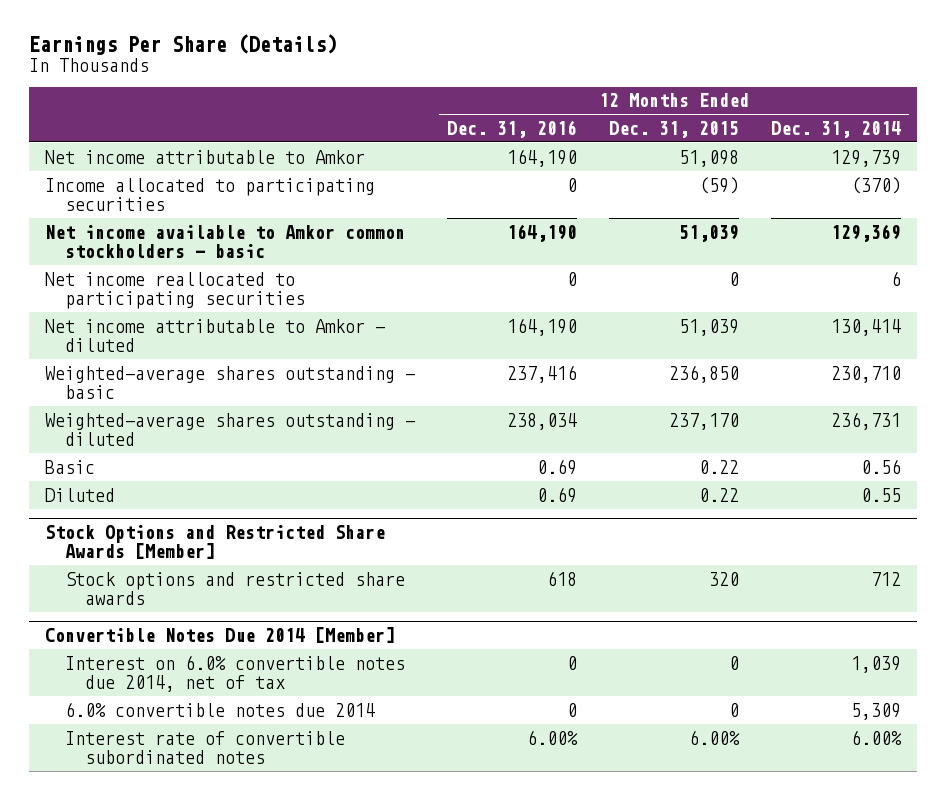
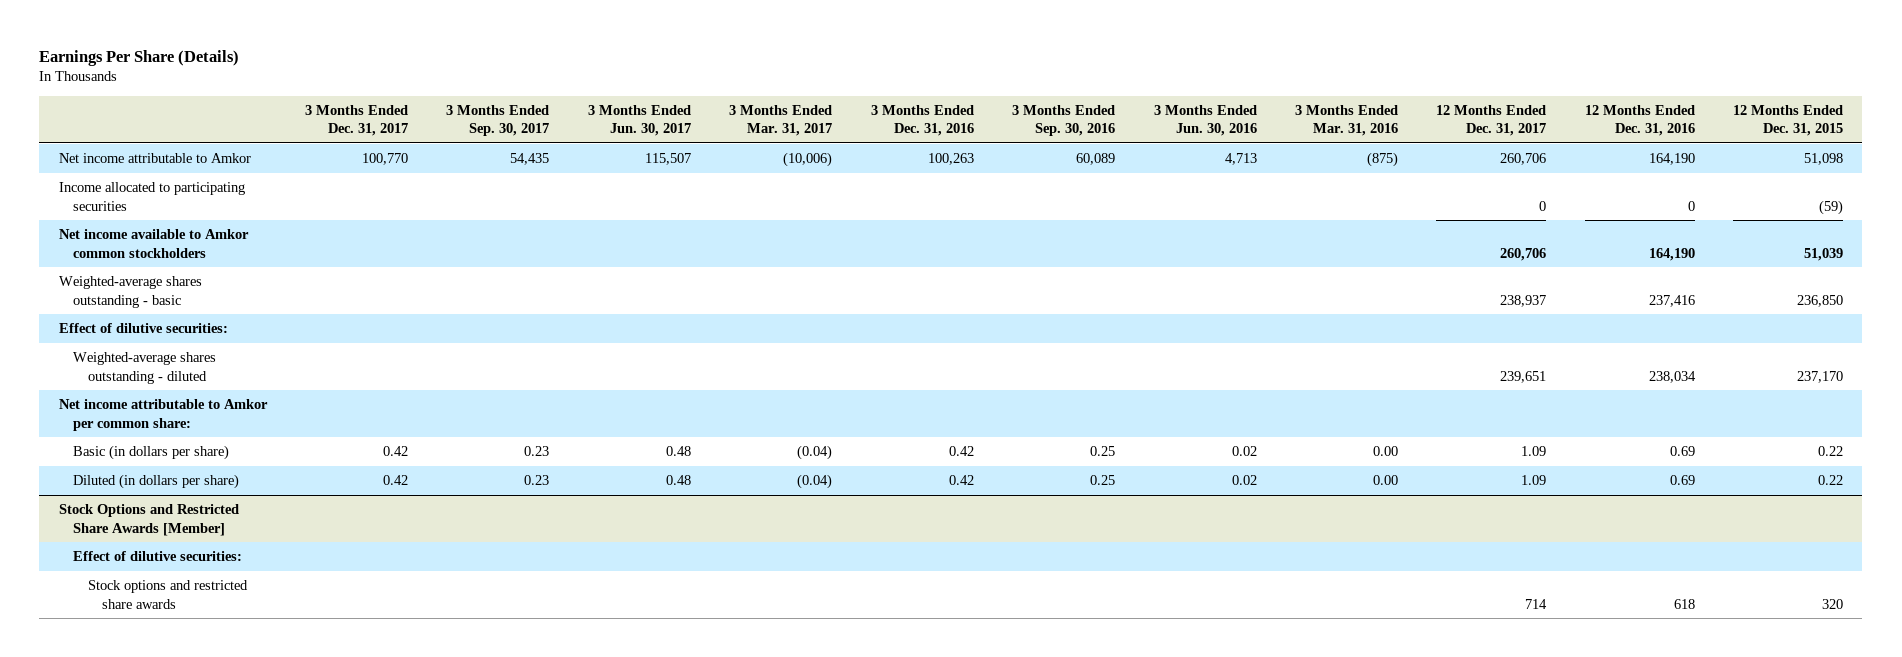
[771,120,902,138] Dec. 31, 2014 -> none
none -> [305,104,409,137] 3 Months Ended Dec. 31, 2017
none -> [446,104,550,137] 3 Months Ended Sep. 30, 2017
none -> [587,104,691,137] 3 Months Ended Jun. 30, 2017
none -> [729,104,833,137] 3 Months Ended Mar. 31, 2017
none -> [870,104,974,137] 3 Months Ended Dec. 31, 2016
none -> [1012,104,1116,137] 3 Months Ended Sep. 30, 2016
none -> [1153,104,1257,137] 3 Months Ended Jun. 30, 2016
none -> [1294,104,1398,137] 3 Months Ended Mar. 31, 2016
none -> [1436,104,1547,137] 12 Months Ended Dec. 31, 2017
[44,224,405,258] Net income available to Amkor common stockholders - basic -> none
[44,271,305,309] Net income reallocated to participating securities -> none
[44,318,385,352] Net income attributable to Amkor - diluted -> [58,229,249,258] Net income available to Amkor common stockholders
none -> [58,323,228,334] Effect of dilutive securities:
none -> [58,399,268,431] Net income attributable to Amkor per common share:
[44,459,95,474] Basic -> [73,445,230,461] Basic (in dollars per share)
[44,487,115,502] Diluted -> [73,474,240,490] Diluted (in dollars per share)
none -> [73,551,243,562] Effect of dilutive securities:
[44,627,395,644] Convertible Notes Due 2014 [Member] -> none
[64,654,405,692] Interest on 6.0% convertible notes due 2014, net of tax -> none
[64,701,375,717] 6.0% convertible notes due 2014 -> none
[64,730,345,764] Interest rate of convertible subordinated notes -> none

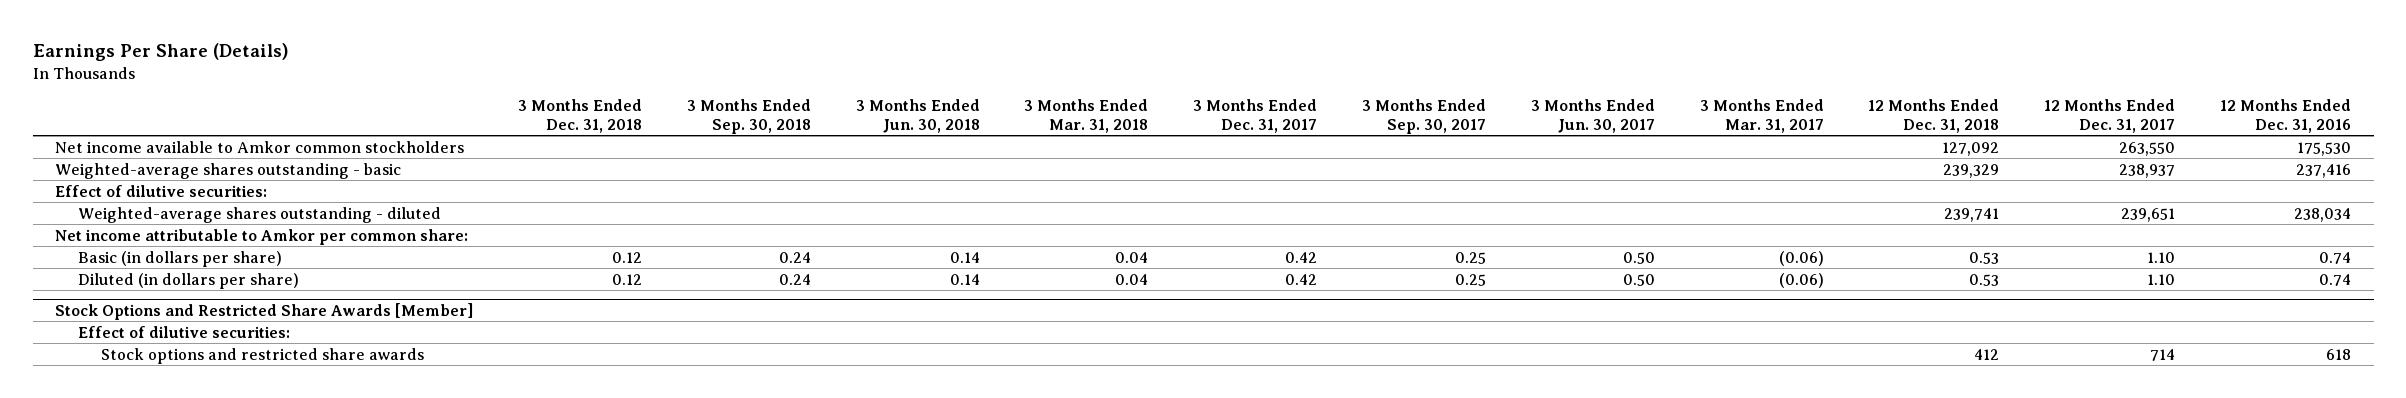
[870,104,974,137] 3 Months Ended Dec. 31, 2016 -> none
[1012,104,1116,137] 3 Months Ended Sep. 30, 2016 -> none
[1153,104,1257,137] 3 Months Ended Jun. 30, 2016 -> none
[1294,104,1398,137] 3 Months Ended Mar. 31, 2016 -> none
[1733,104,1844,137] 12 Months Ended Dec. 31, 2015 -> none
none -> [518,99,643,133] 3 Months Ended Dec. 31, 2018
none -> [686,99,811,134] 3 Months Ended Sep. 30, 2018
none -> [855,99,980,133] 3 Months Ended Jun. 30, 2018
none -> [1024,99,1149,133] 3 Months Ended Mar. 31, 2018
none -> [1868,99,2000,133] 12 Months Ended Dec. 31, 2018
[58,153,251,164] Net income attributable to Amkor -> none
[58,182,245,211] Income allocated to participating securities -> none
[1500,247,1547,261] 260,706 -> [2119,141,2176,156] 263,550
[1648,247,1695,261] 164,190 -> [2297,141,2352,156] 175,530
[524,446,550,457] 0.23 -> [1455,251,1487,264] 0.25
[665,446,691,457] 0.48 -> [1622,251,1655,264] 0.50
[797,445,833,461] (0.04) -> [1778,250,1824,266] (0.06)
[1521,446,1547,457] 1.09 -> [2147,251,2176,263] 1.10
[1669,446,1695,457] 0.69 -> [2319,251,2352,264] 0.74
[524,475,550,486] 0.23 -> [1455,273,1487,286] 0.25
[665,475,691,486] 0.48 -> [1622,273,1655,286] 0.50
[797,474,833,490] (0.04) -> [1778,272,1824,288] (0.06)
[1521,475,1547,486] 1.09 -> [2147,273,2176,285] 1.10
[1669,475,1695,486] 0.69 -> [2319,273,2352,286] 0.74

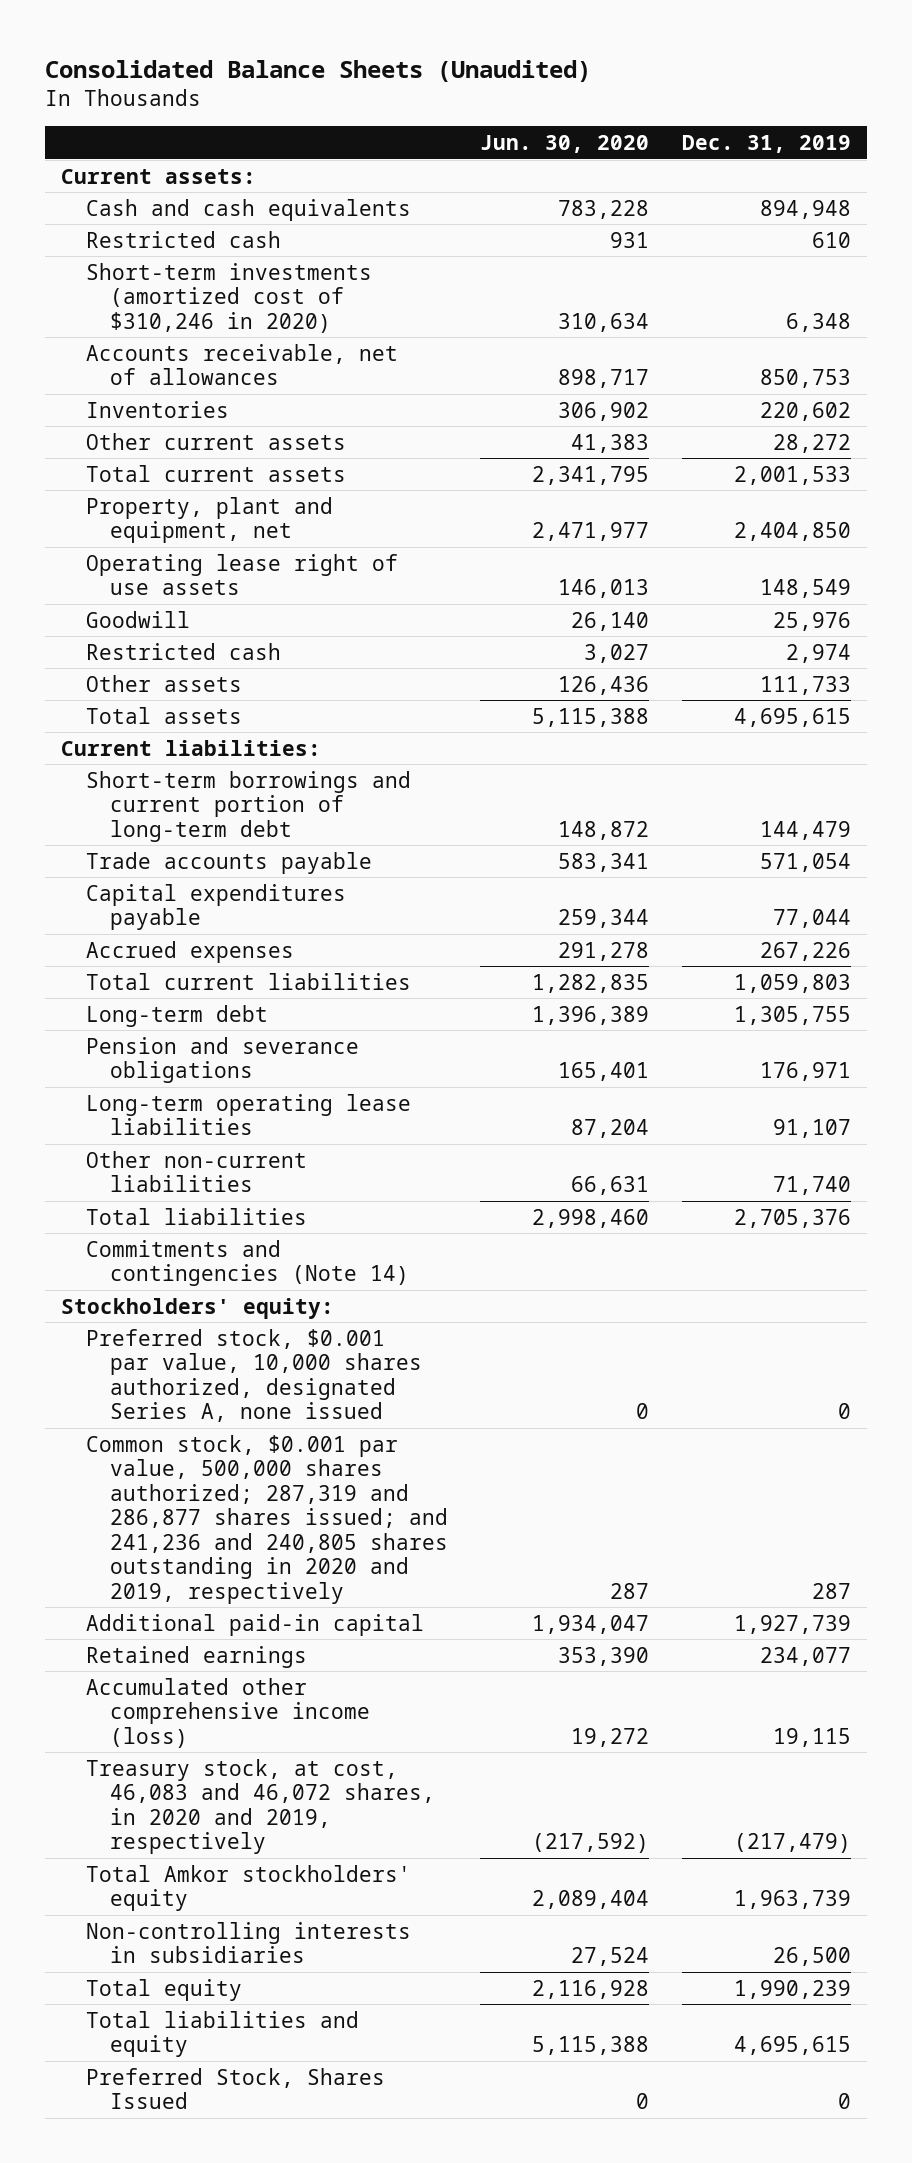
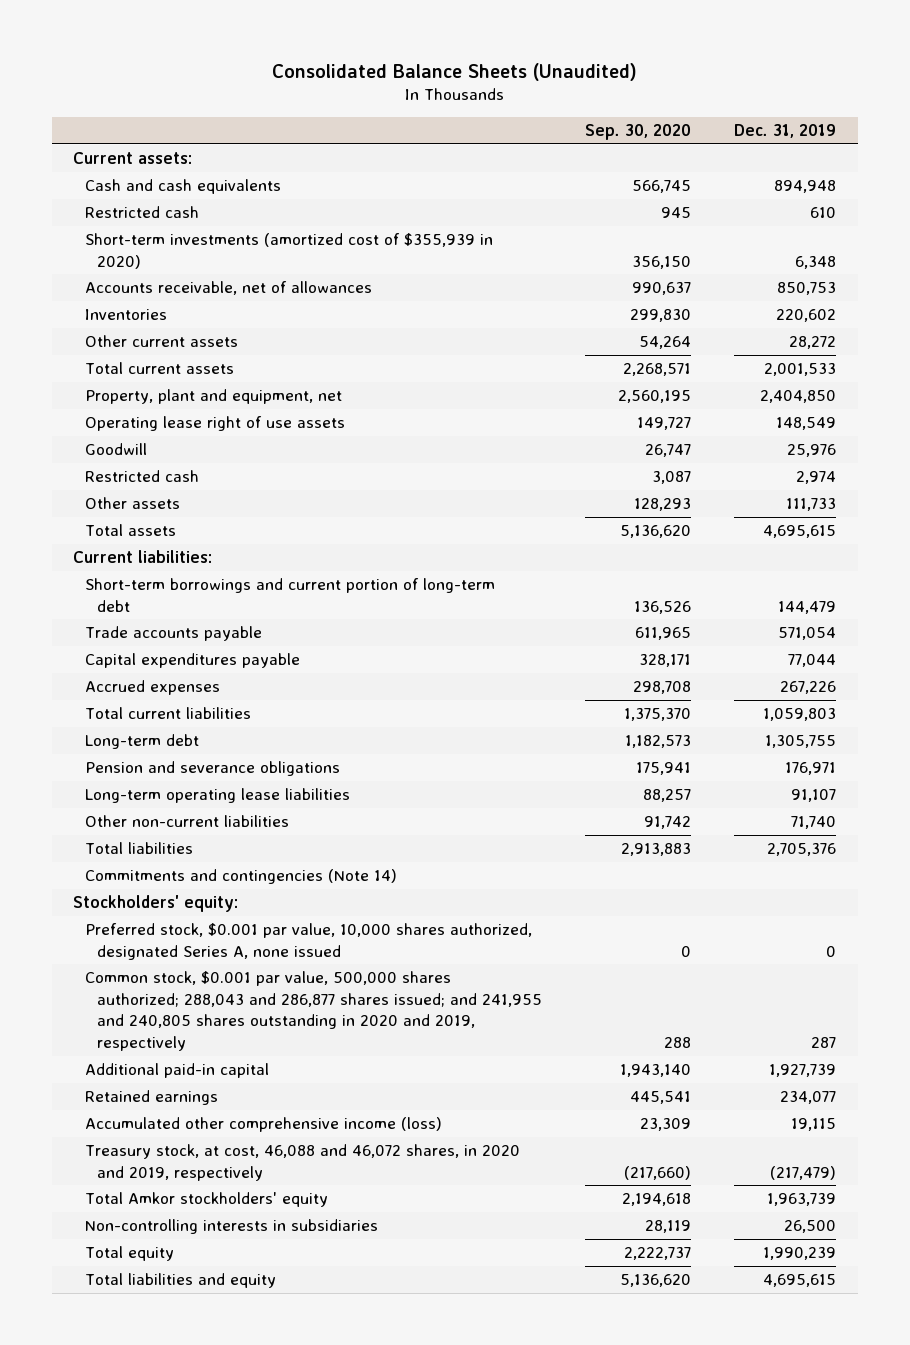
[480,134,650,153] Jun. 30, 2020 -> none
none -> [585,124,692,141] Sep. 30, 2020
[85,262,372,333] Short-term investments (amortized cost of $310,246 in 2020) -> [85,232,494,269] Short-term investments (amortized cost of $355,939 in 2020)
[85,1434,449,1604] Common stock, $0.001 par value, 500,000 shares authorized; 287,319 and 286,877 shares issued; and 241,236 and 240,805 shares outstanding in 2020 and 2019, respectively -> [85,970,543,1051] Common stock, $0.001 par value, 500,000 shares authorized; 288,043 and 286,877 shares issued; and 241,955 and 240,805 shares outstanding in 2020 and 2019, respectively
[85,1758,436,1855] Treasury stock, at cost, 46,083 and 46,072 shares, in 2020 and 2019, respectively -> [85,1143,521,1181] Treasury stock, at cost, 46,088 and 46,072 shares, in 2020 and 2019, respectively
[85,2067,385,2110] Preferred Stock, Shares Issued -> none

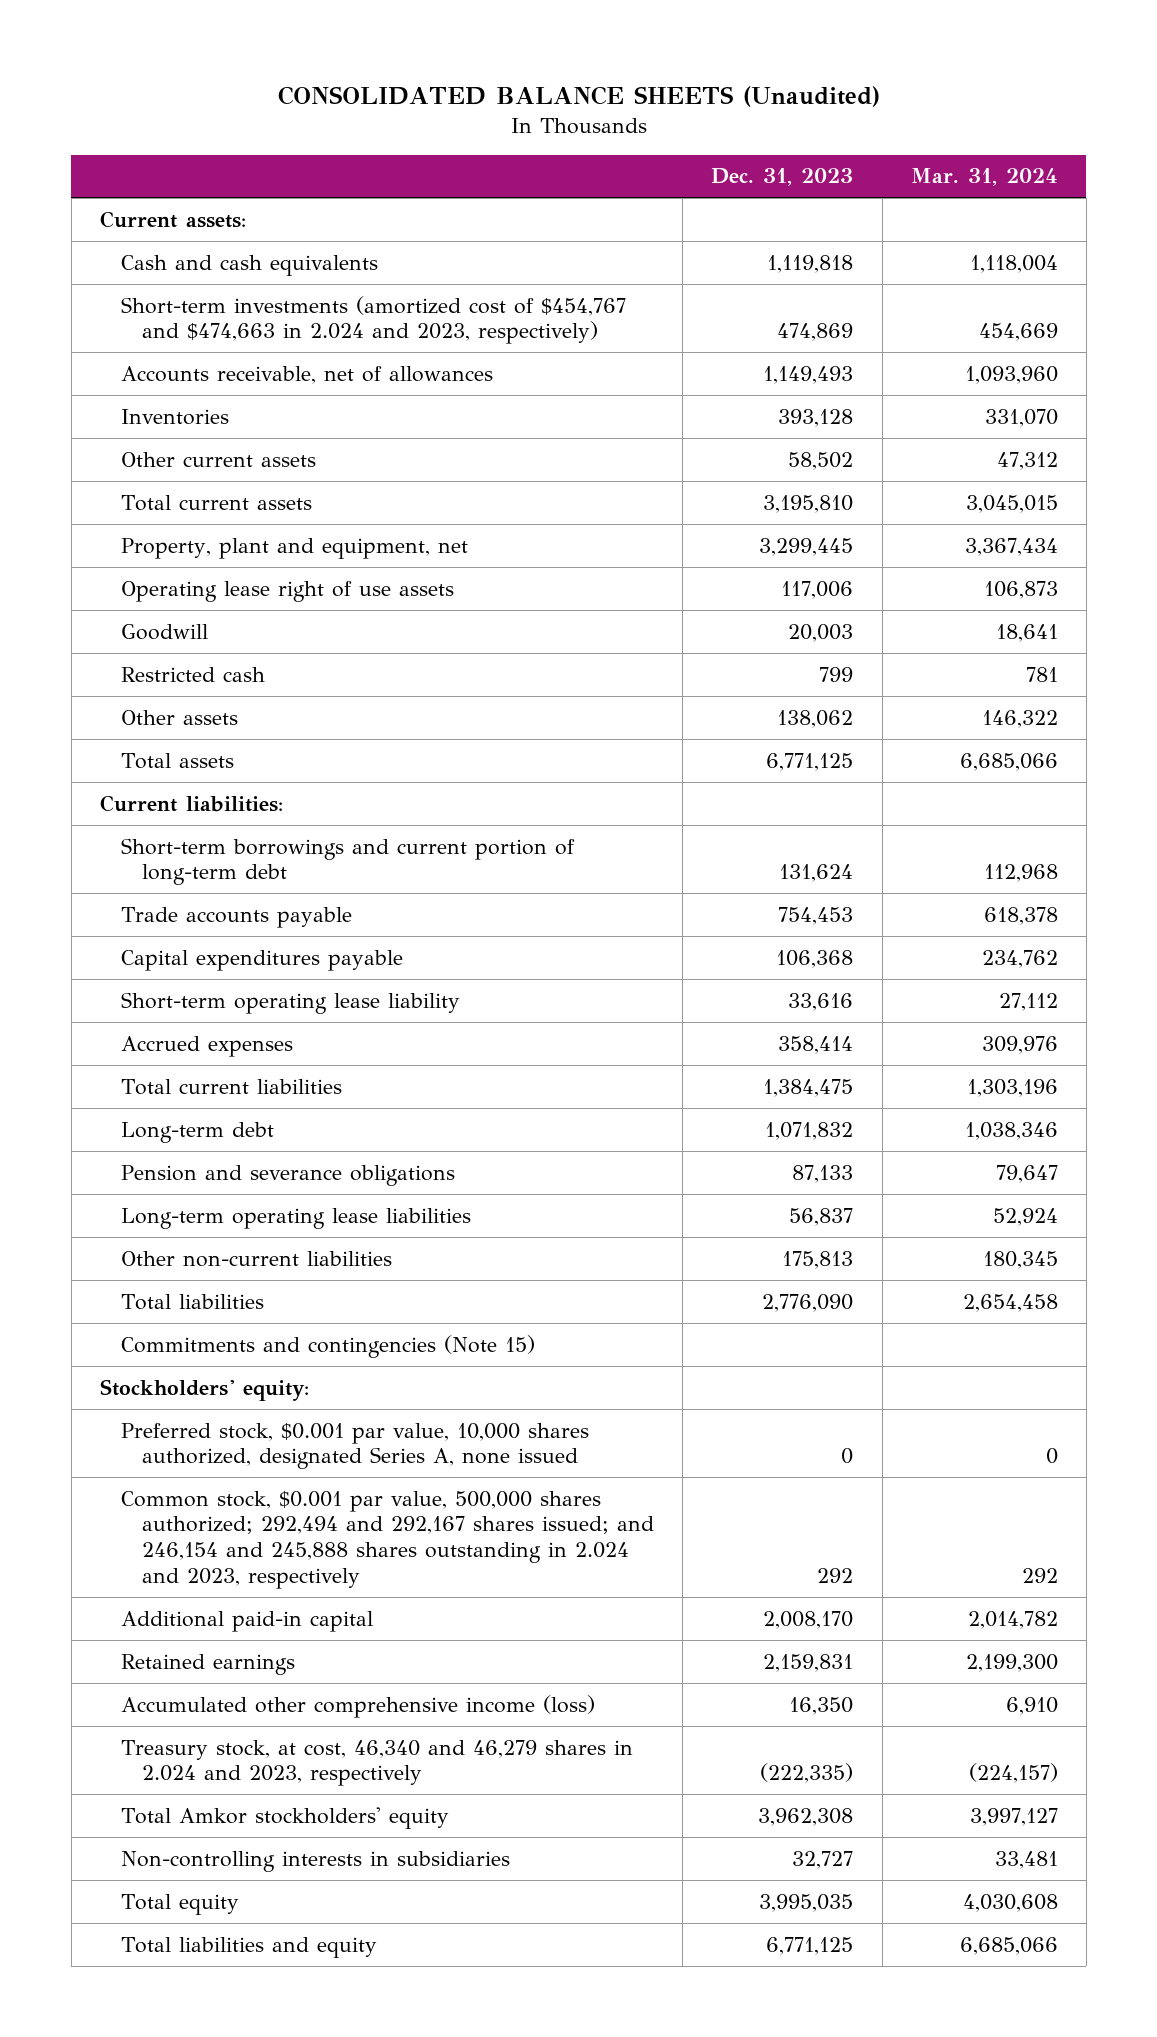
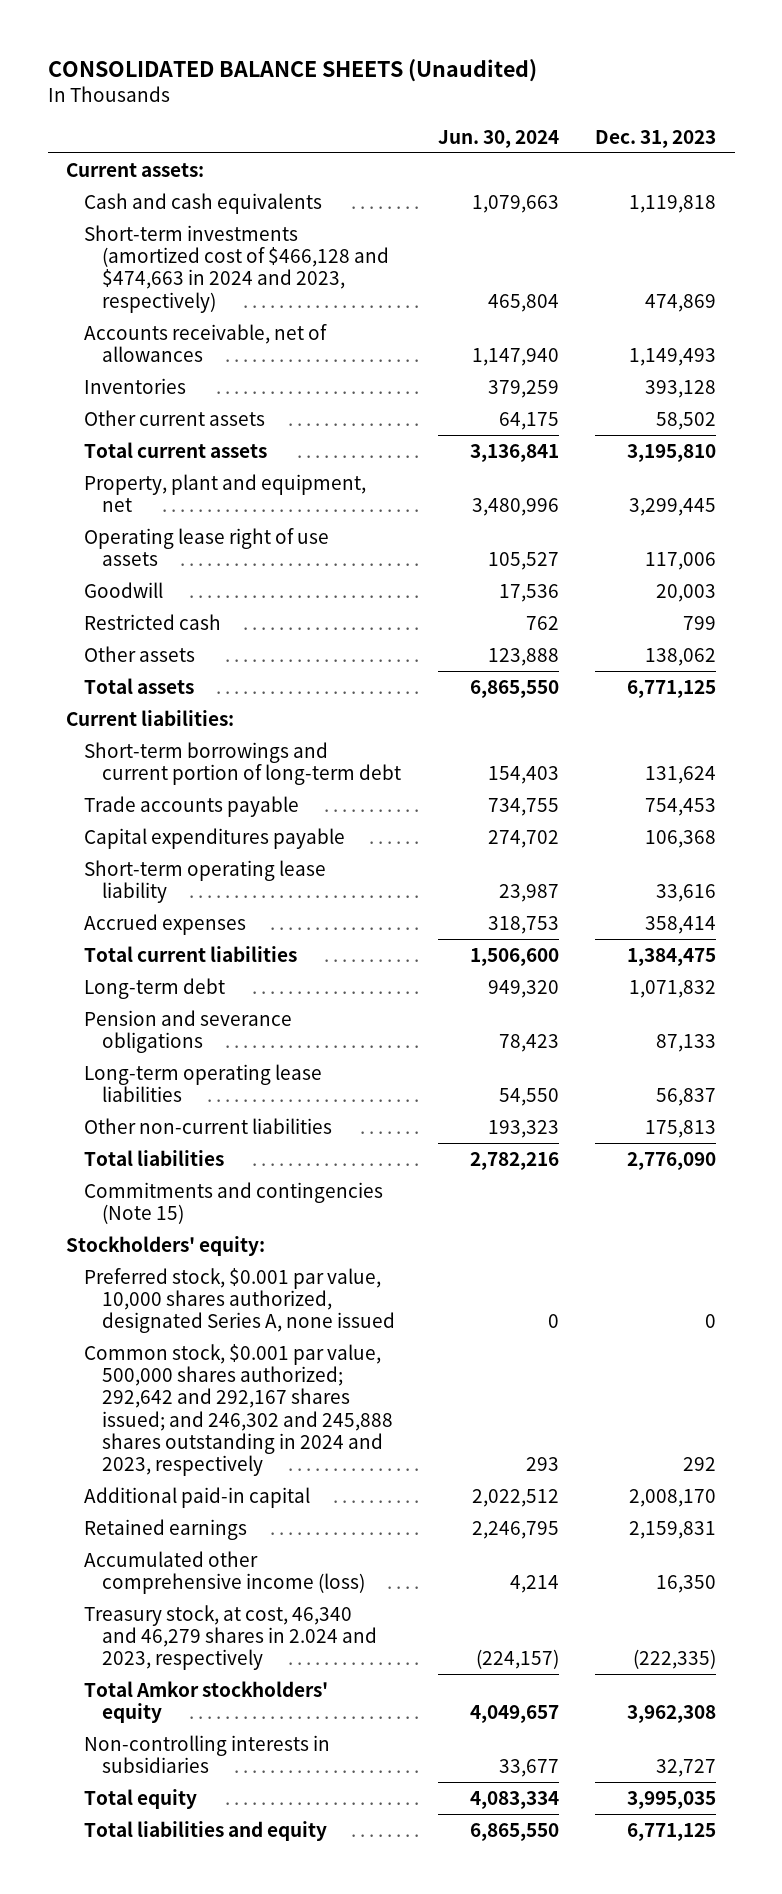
[910,168,1058,187] Mar. 31, 2024 -> none
none -> [437,129,559,148] Jun. 30, 2024
[120,295,626,345] Short-term investments (amortized cost of $454,767 and $474,663 in 2.024 and 2023, respectively) -> [84,224,390,313] Short-term investments (amortized cost of $466,128 and $474,663 in 2024 and 2023, respectively)
[120,1490,655,1589] Common stock, $0.001 par value, 500,000 shares authorized; 292,494 and 292,167 shares issued; and 246,154 and 245,888 shares outstanding in 2.024 and 2023, respectively -> [84,1343,394,1477] Common stock, $0.001 par value, 500,000 shares authorized; 292,642 and 292,167 shares issued; and 246,302 and 245,888 shares outstanding in 2024 and 2023, respectively

